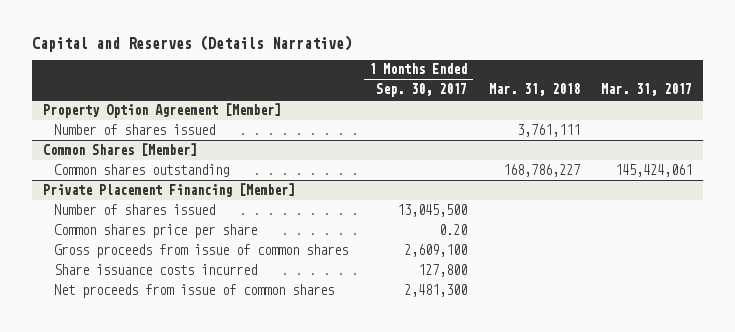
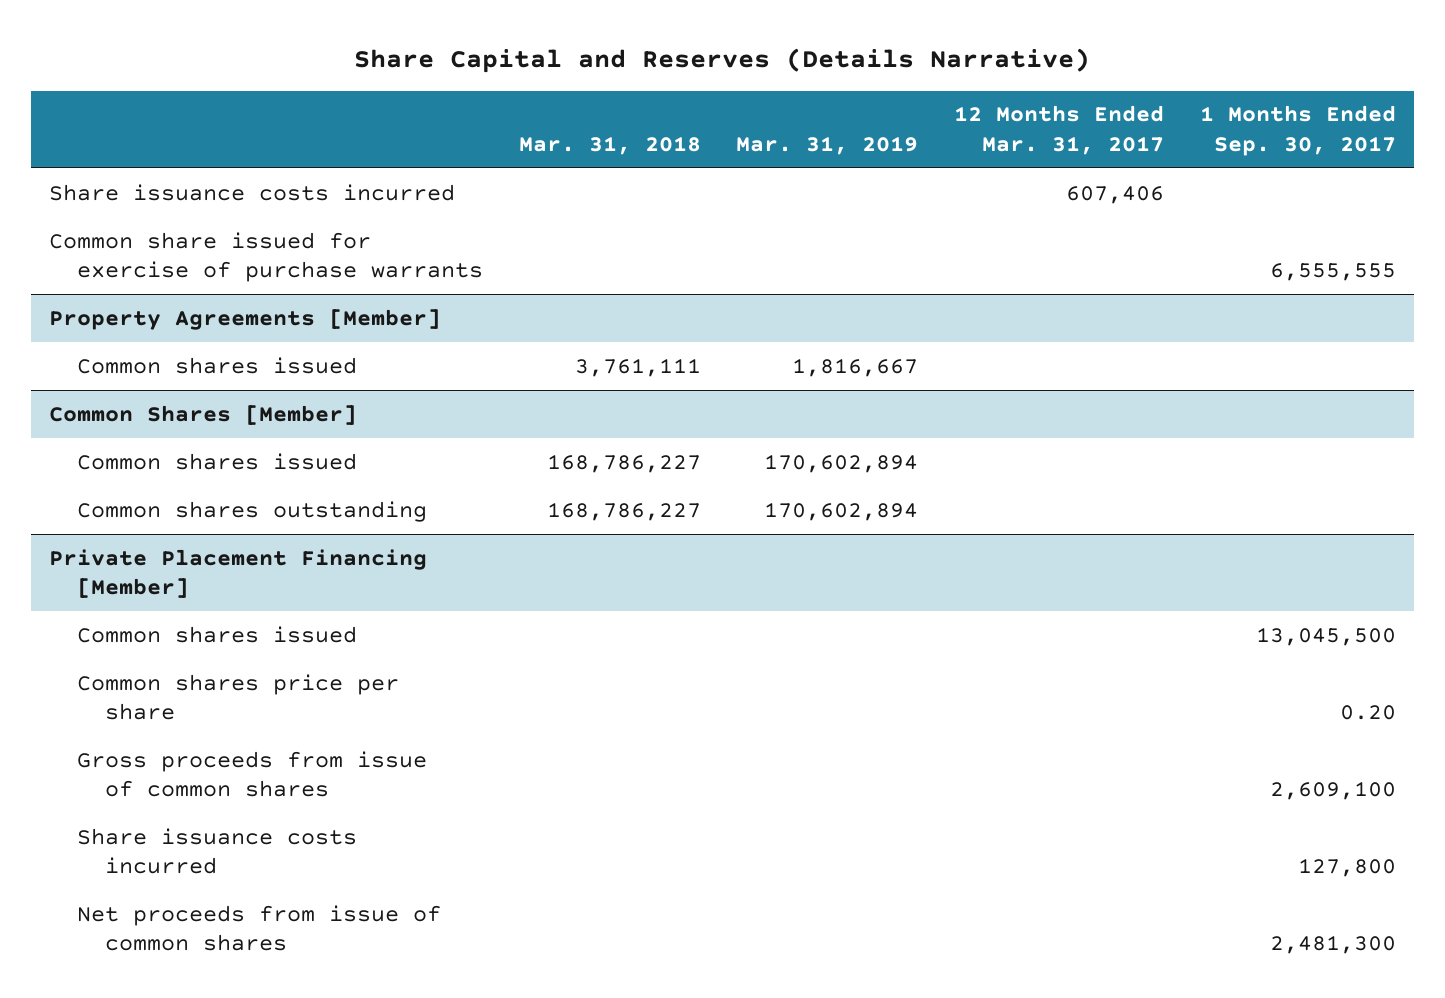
[32,34,353,52] Capital and Reserves (Details Narrative) -> [354,48,1091,74] Share Capital and Reserves (Details Narrative)
[601,83,693,97] Mar. 31, 2017 -> none
none -> [736,135,919,155] Mar. 31, 2019
none -> [954,105,1165,155] 12 Months Ended Mar. 31, 2017
none -> [48,183,455,201] Share issuance costs incurred
none -> [48,231,483,283] Common share issued for exercise of purchase warrants
[42,102,281,118] Property Option Agreement [Member] -> [48,308,441,330] Property Agreements [Member]
[53,123,215,135] Number of shares issued -> [76,356,357,374] Common shares issued
none -> [76,452,357,470] Common shares issued
[53,203,215,215] Number of shares issued -> [76,625,357,643] Common shares issued

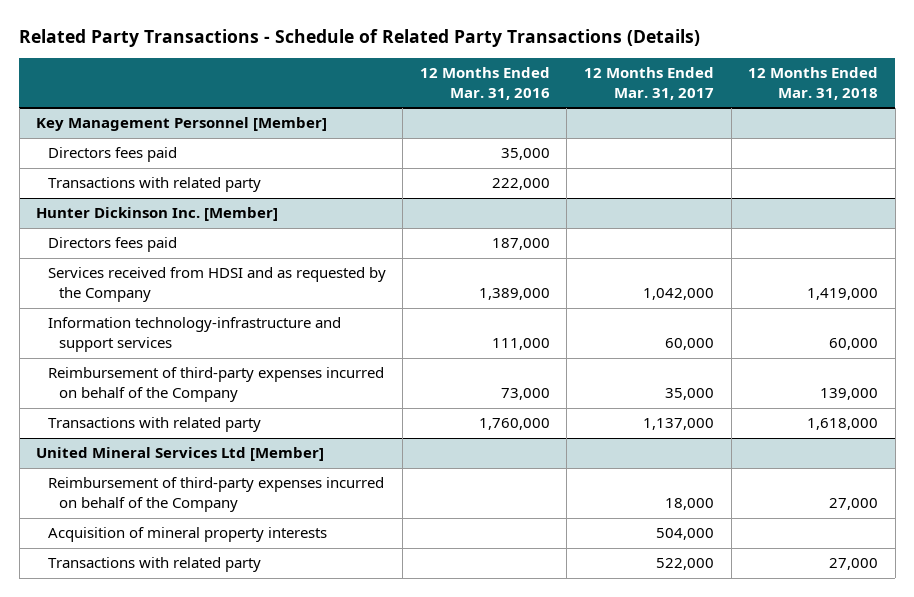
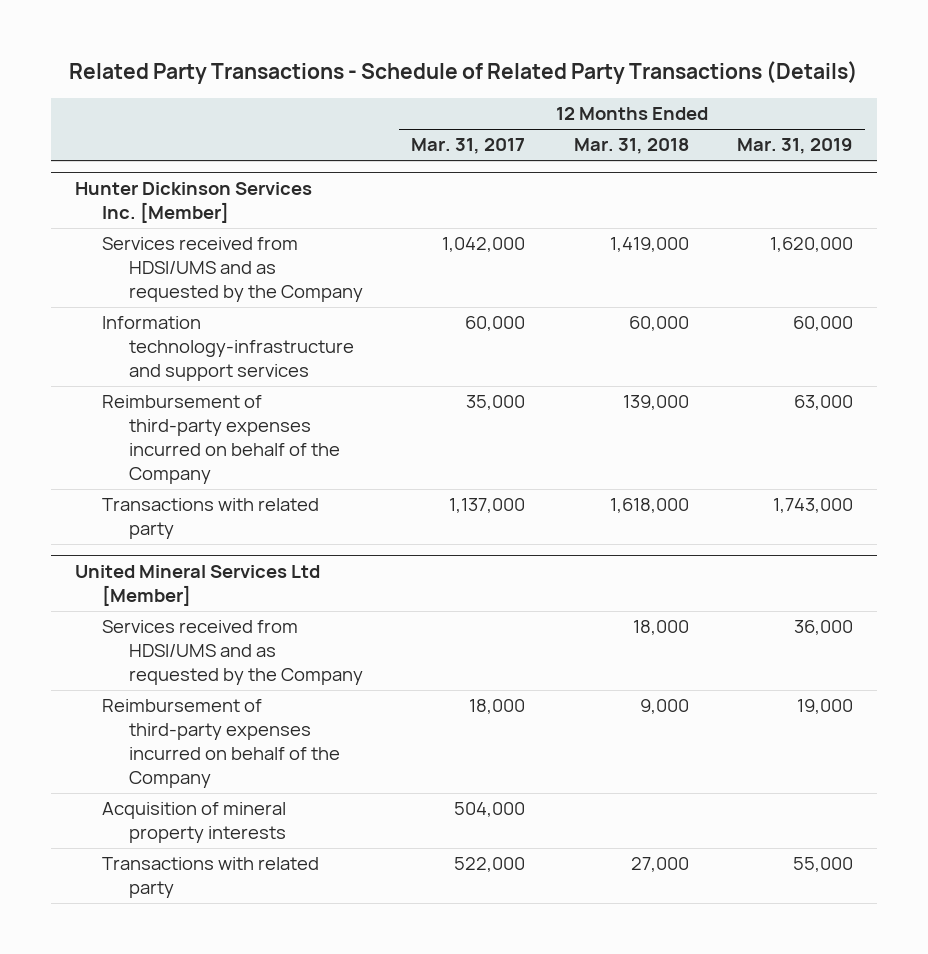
[419,67,550,100] 12 Months Ended Mar. 31, 2016 -> none
none -> [736,138,853,155] Mar. 31, 2019
[36,117,328,132] Key Management Personnel [Member] -> none
[47,147,177,163] Directors fees paid -> none
[47,177,261,193] Transactions with related party -> none
[47,237,177,253] Directors fees paid -> none
[36,207,279,222] Hunter Dickinson Inc. [Member] -> [74,182,312,224] Hunter Dickinson Services Inc. [Member]
[47,267,386,302] Services received from HDSI and as requested by the Company -> [101,237,363,303] Services received from HDSI/UMS and as requested by the Company
none -> [101,620,363,686] Services received from HDSI/UMS and as requested by the Company
[829,497,879,510] 27,000 -> [639,699,689,715] 9,000

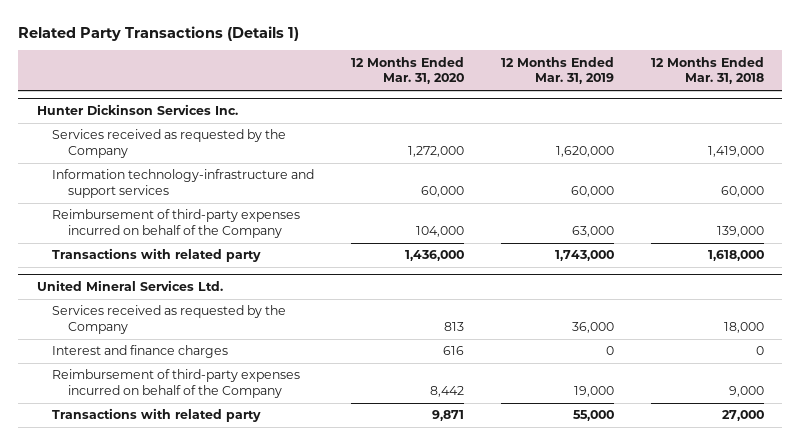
[68,61,858,85] Related Party Transactions - Schedule of Related Party Transactions (Details) -> [18,25,300,41] Related Party Transactions (Details 1)
[411,138,526,155] Mar. 31, 2017 -> none
none -> [351,56,465,85] 12 Months Ended Mar. 31, 2020
[74,182,312,224] Hunter Dickinson Services Inc. [Member] -> [36,104,238,116] Hunter Dickinson Services Inc.
[101,237,363,303] Services received from HDSI/UMS and as requested by the Company -> [52,129,287,159] Services received as requested by the Company
[74,565,320,607] United Mineral Services Ltd [Member] -> [36,280,223,292] United Mineral Services Ltd.
[101,620,363,686] Services received from HDSI/UMS and as requested by the Company -> [52,305,287,335] Services received as requested by the Company
none -> [52,345,229,359] Interest and finance charges
[101,802,286,844] Acquisition of mineral property interests -> none

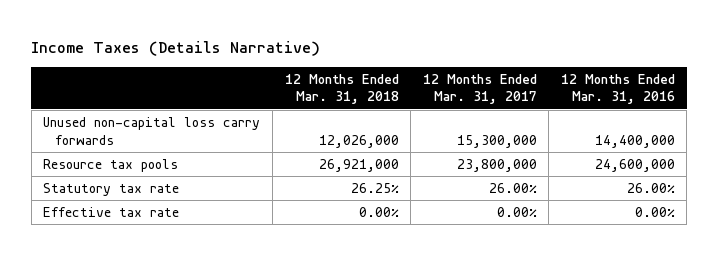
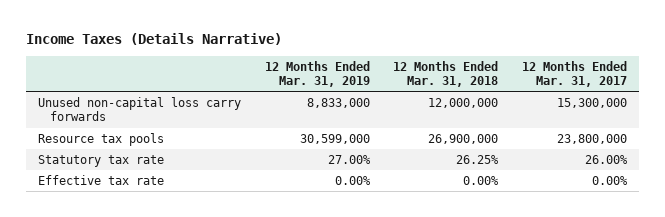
[560,73,675,105] 12 Months Ended Mar. 31, 2016 -> none
none -> [264,60,370,87] 12 Months Ended Mar. 31, 2019
[318,134,399,148] 12,026,000 -> [428,97,499,108] 12,000,000
[318,158,399,172] 26,921,000 -> [428,133,499,144] 26,900,000

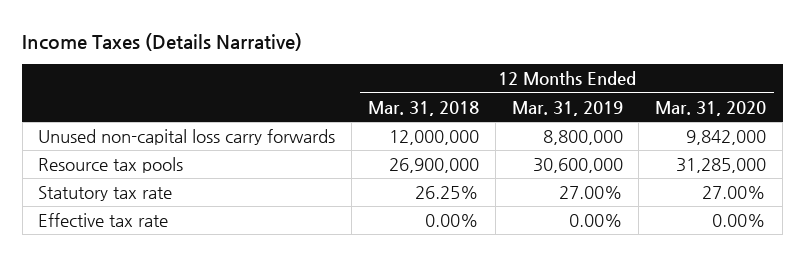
[521,60,627,87] 12 Months Ended Mar. 31, 2017 -> none
none -> [655,100,767,116] Mar. 31, 2020
[306,97,370,108] 8,833,000 -> [542,130,623,146] 8,800,000
[299,133,370,144] 30,599,000 -> [532,158,623,174] 30,600,000

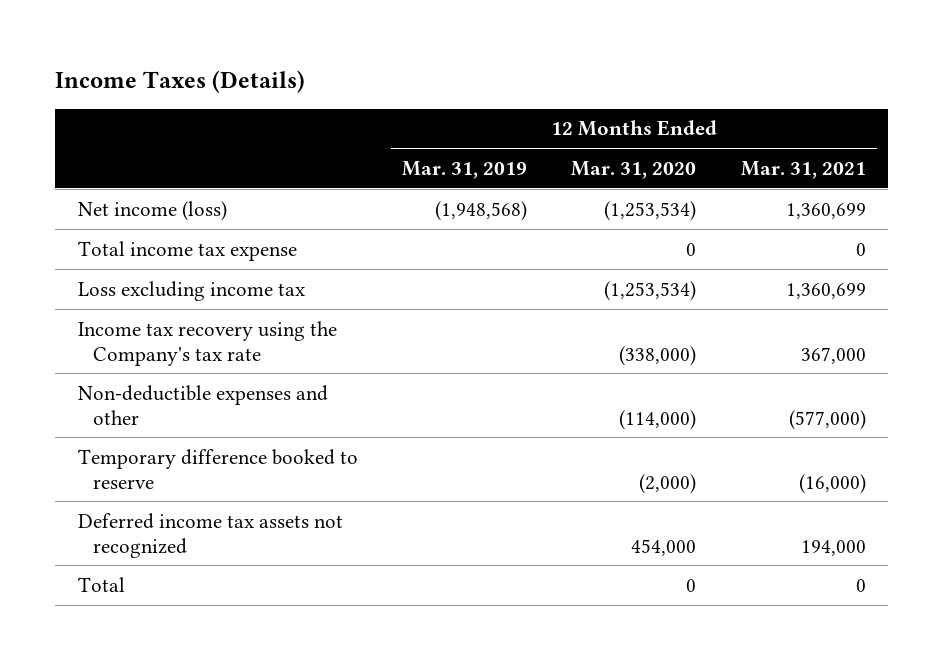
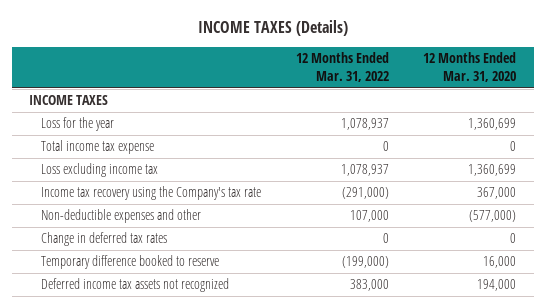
[55,69,306,93] Income Taxes (Details) -> [197,20,348,37] INCOME TAXES (Details)
[401,160,527,179] Mar. 31, 2019 -> none
[740,160,866,179] Mar. 31, 2021 -> none
none -> [295,52,389,83] 12 Months Ended Mar. 31, 2022
[77,200,227,221] Net income (loss) -> none
none -> [28,95,108,106] INCOME TAXES
none -> [41,117,115,132] Loss for the year
[77,576,125,592] Total -> none
[604,280,697,301] (1,253,534) -> [468,164,517,177] 1,360,699
[619,345,697,366] (338,000) -> [477,187,517,200] 367,000
[619,409,697,430] (114,000) -> [469,210,517,223] (577,000)
none -> [41,232,168,247] Change in deferred tax rates
[639,473,697,494] (2,000) -> [483,256,517,269] 16,000
[631,538,697,556] 454,000 -> [477,279,517,292] 194,000

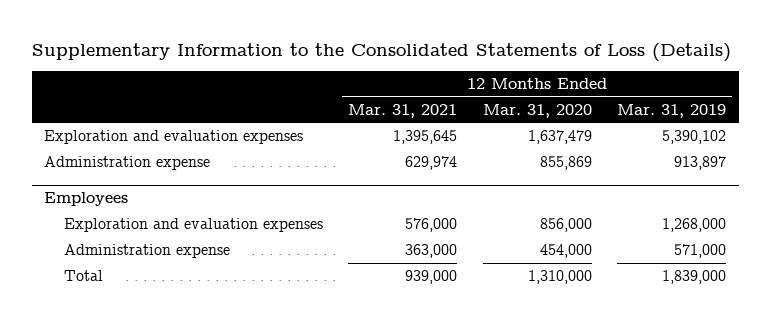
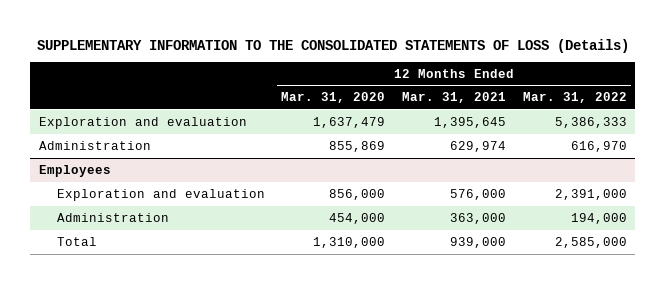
[31,42,731,62] Supplementary Information to the Consolidated Statements of Loss (Details) -> [36,38,629,53] SUPPLEMENTARY INFORMATION TO THE CONSOLIDATED STATEMENTS OF LOSS (Details)
[617,103,727,118] Mar. 31, 2019 -> none
none -> [522,92,627,104] Mar. 31, 2022
[44,130,304,145] Exploration and evaluation expenses -> [38,116,247,129] Exploration and evaluation
[44,156,211,171] Administration expense -> [38,140,151,150] Administration
[64,218,324,233] Exploration and evaluation expenses -> [56,188,265,201] Exploration and evaluation
[64,244,231,259] Administration expense -> [56,212,169,222] Administration

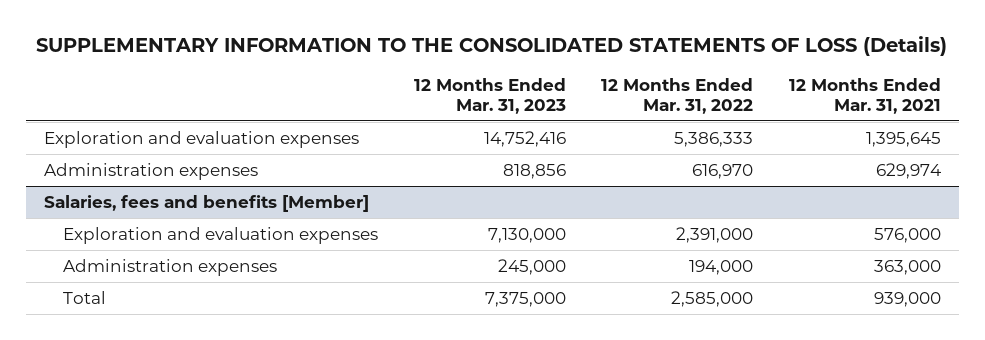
[281,92,386,104] Mar. 31, 2020 -> none
none -> [413,77,566,114] 12 Months Ended Mar. 31, 2023
[38,164,111,177] Employees -> none
[38,116,247,129] Exploration and evaluation -> [43,130,359,148] Exploration and evaluation expenses
[38,140,151,150] Administration -> [43,162,258,180] Administration expenses
none -> [43,194,369,212] Salaries, fees and benefits [Member]
[56,188,265,201] Exploration and evaluation -> [62,226,378,244] Exploration and evaluation expenses
[56,212,169,222] Administration -> [62,258,277,276] Administration expenses

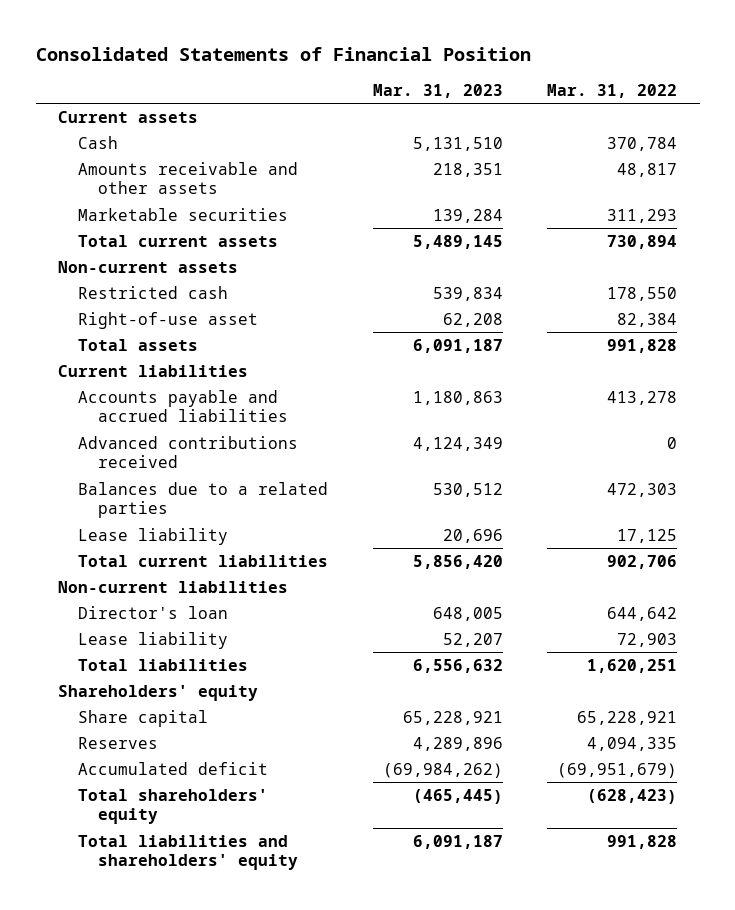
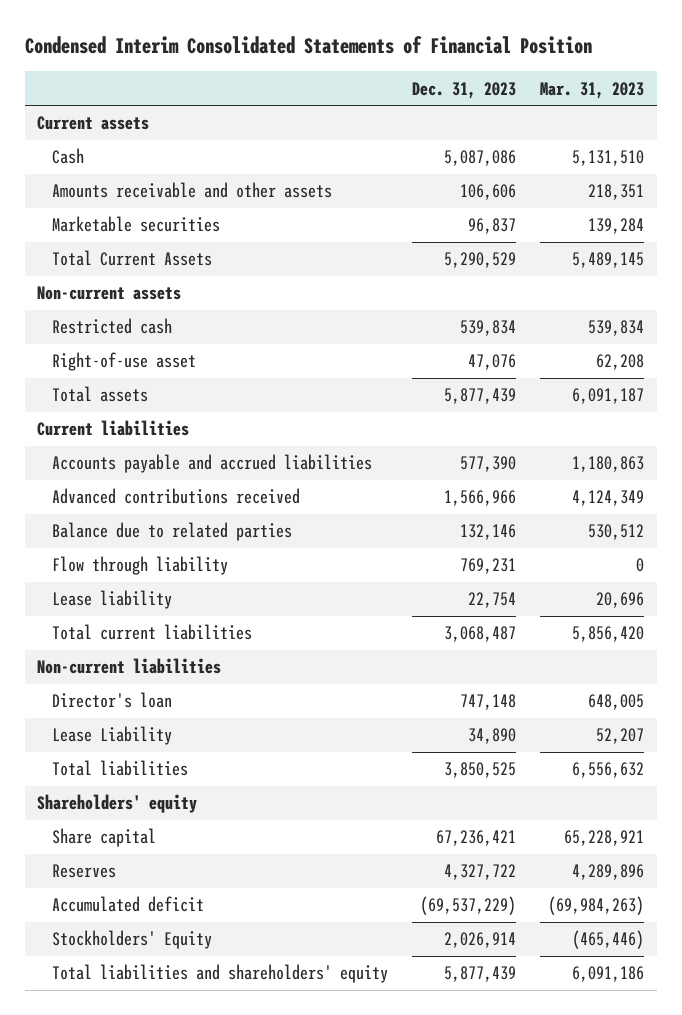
[35,46,531,61] Consolidated Statements of Financial Position -> [25,36,593,55] Condensed Interim Consolidated Statements of Financial Position
[547,83,678,98] Mar. 31, 2022 -> none
none -> [412,81,517,99] Dec. 31, 2023
[78,234,279,247] Total current assets -> [51,250,212,267] Total Current Assets
[78,481,329,519] Balances due to a related parties -> [51,522,292,542] Balance due to related parties
none -> [51,556,228,576] Flow through liability
[78,631,229,649] Lease liability -> [51,726,172,746] Lease Liability
[382,762,503,778] (69,984,262) -> [548,896,645,916] (69,984,263)
[78,788,269,825] Total shareholders' equity -> [51,930,212,950] Stockholders' Equity
[412,788,503,804] (465,445) -> [572,930,645,950] (465,446)
[412,834,503,849] 6,091,187 -> [572,966,645,983] 6,091,186

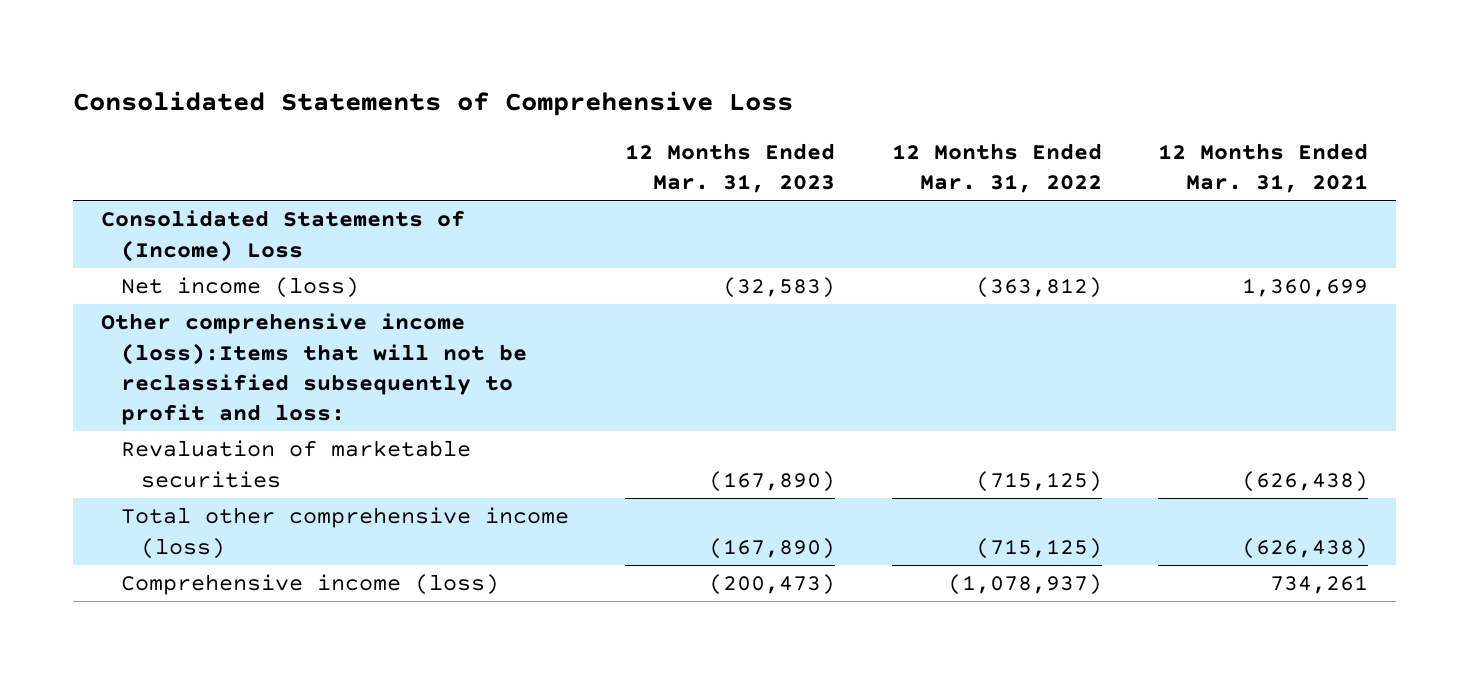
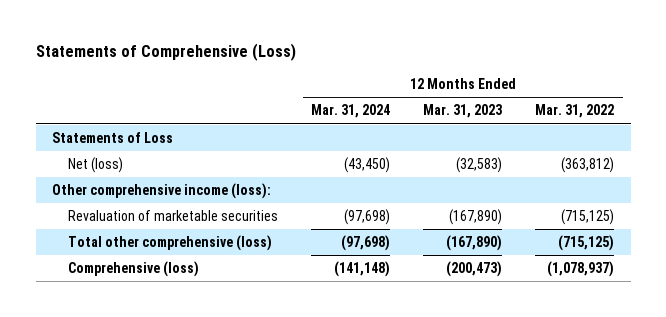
[73,90,794,116] Consolidated Statements of Comprehensive Loss -> [35,43,296,62] Statements of Comprehensive (Loss)
[1158,142,1369,194] 12 Months Ended Mar. 31, 2021 -> none
none -> [311,104,391,119] Mar. 31, 2024
[101,313,528,426] Other comprehensive income (loss):Items that will not be reclassified subsequently to profit and loss: -> none
[101,210,466,262] Consolidated Statements of (Income) Loss -> [52,132,174,144] Statements of Loss
[121,277,360,299] Net income (loss) -> [68,157,124,174] Net (loss)
none -> [52,183,272,200] Other comprehensive income (loss):
[121,507,570,559] Total other comprehensive income (loss) -> [68,235,273,252] Total other comprehensive (loss)
[121,574,500,596] Comprehensive income (loss) -> [68,261,200,278] Comprehensive (loss)

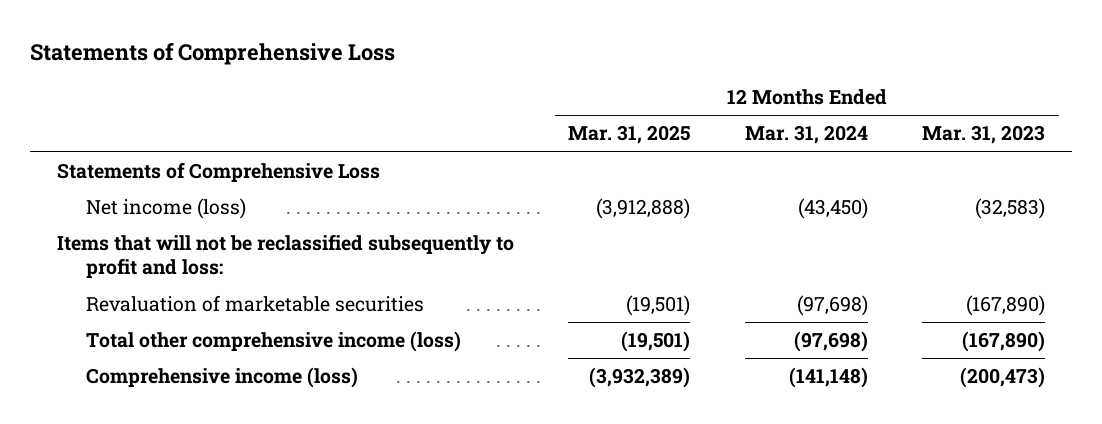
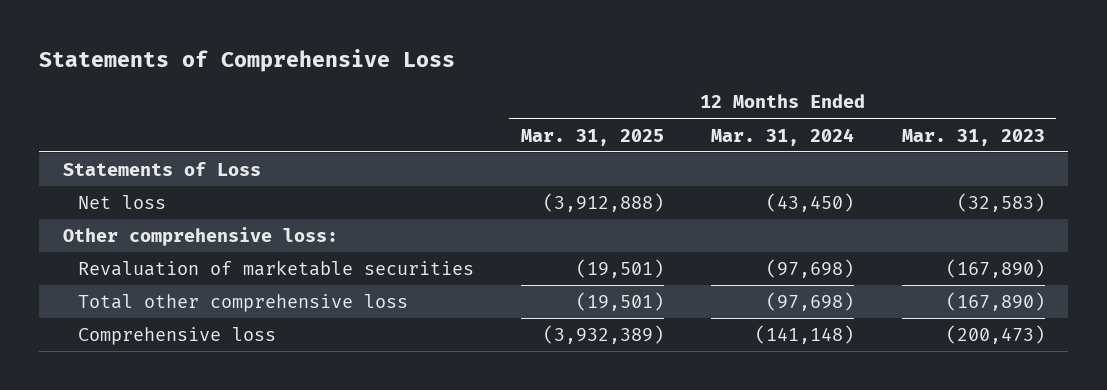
[56,234,514,279] Items that will not be reclassified subsequently to profit and loss: -> none
[56,162,380,183] Statements of Comprehensive Loss -> [62,161,261,176] Statements of Loss
[86,198,247,220] Net income (loss) -> [77,194,166,209] Net loss
none -> [62,226,338,246] Other comprehensive loss:
[86,331,462,353] Total other comprehensive income (loss) -> [77,293,408,312] Total other comprehensive loss
[86,367,359,389] Comprehensive income (loss) -> [77,326,276,345] Comprehensive loss

